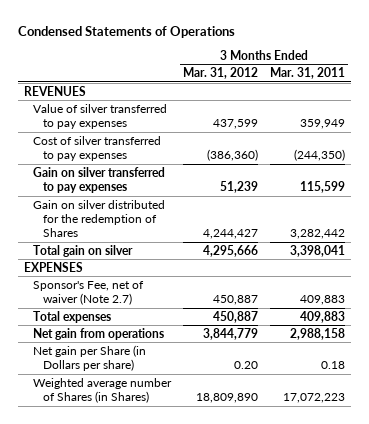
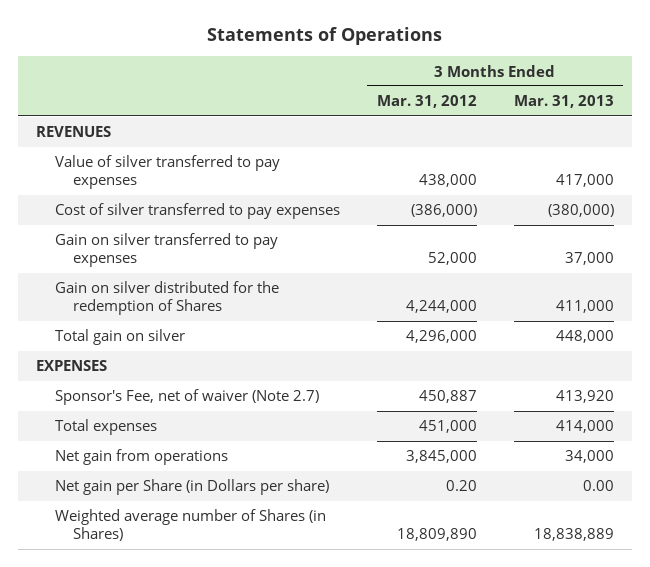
[18,25,236,38] Condensed Statements of Operations -> [207,27,443,46] Statements of Operations
[269,67,345,80] Mar. 31, 2011 -> none
none -> [513,95,614,109] Mar. 31, 2013
[213,119,259,130] 437,599 -> [418,174,477,188] 438,000
[207,149,259,162] (386,360) -> [410,204,477,218] (386,000)
[220,181,259,194] 51,239 -> [427,252,477,266] 52,000
[203,229,259,240] 4,244,427 -> [405,300,477,314] 4,244,000
[203,244,259,257] 4,295,666 -> [405,330,477,344] 4,296,000
[213,310,259,323] 450,887 -> [418,420,477,434] 451,000
[203,327,259,340] 3,844,779 -> [405,450,477,464] 3,845,000

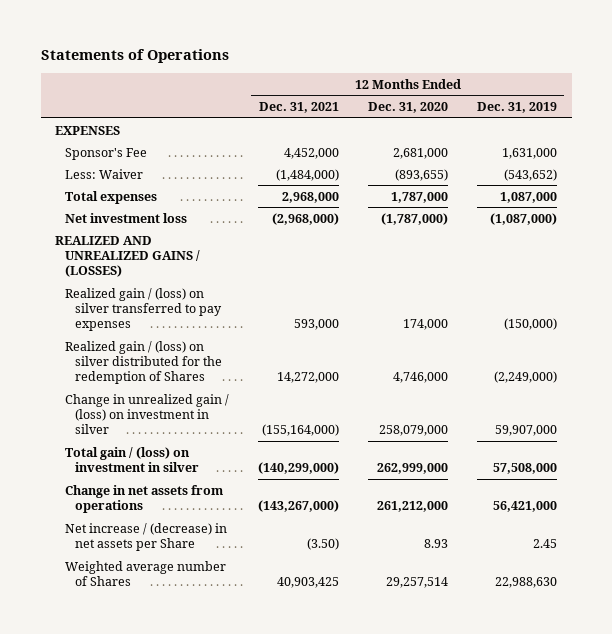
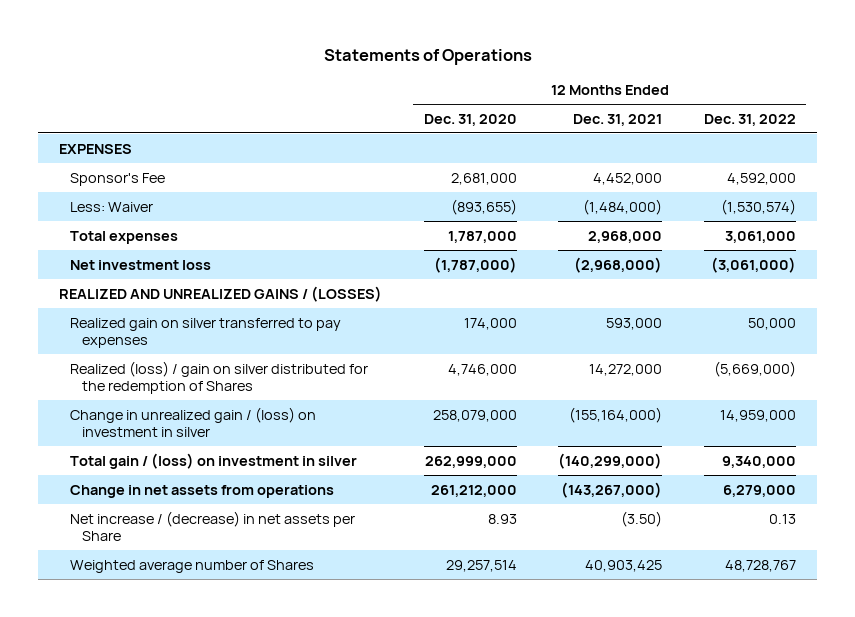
[477,102,558,114] Dec. 31, 2019 -> none
none -> [704,113,797,126] Dec. 31, 2022
[64,287,222,332] Realized gain / (loss) on silver transferred to pay expenses -> [70,317,342,349] Realized gain on silver transferred to pay expenses
[64,340,222,385] Realized gain / (loss) on silver distributed for the redemption of Shares -> [70,360,369,395] Realized (loss) / gain on silver distributed for the redemption of Shares

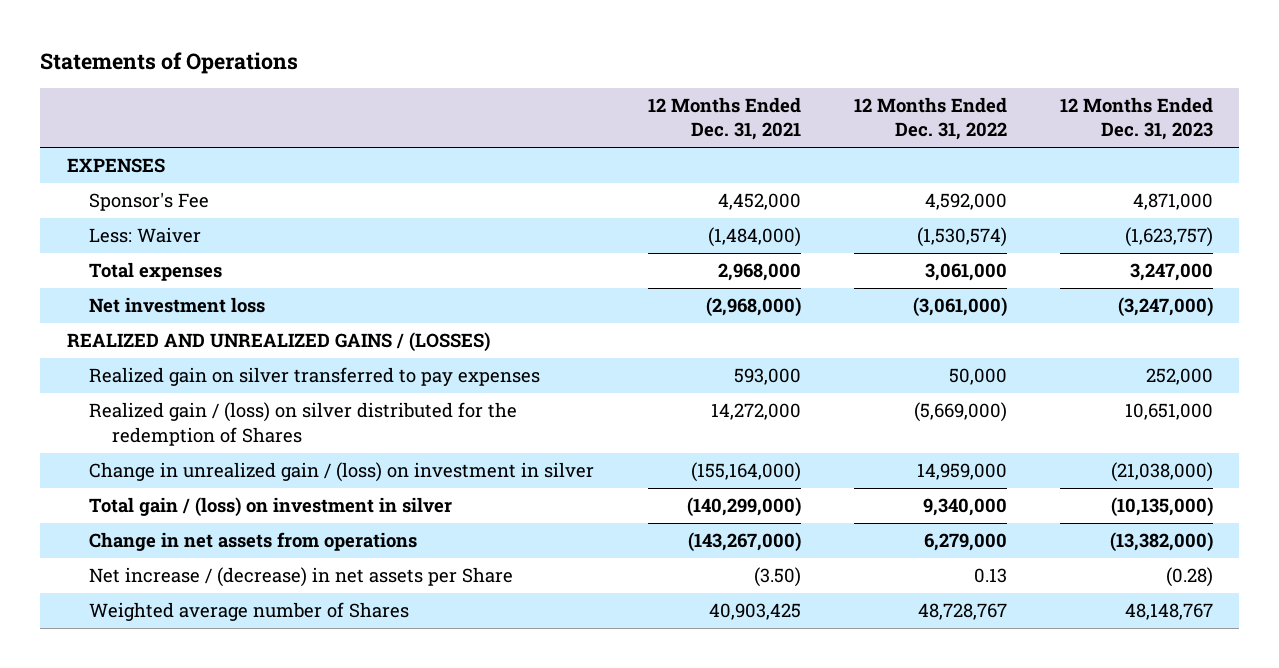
[423,113,517,126] Dec. 31, 2020 -> none
none -> [1059,97,1213,141] 12 Months Ended Dec. 31, 2023
[70,360,369,395] Realized (loss) / gain on silver distributed for the redemption of Shares -> [89,402,518,446] Realized gain / (loss) on silver distributed for the redemption of Shares

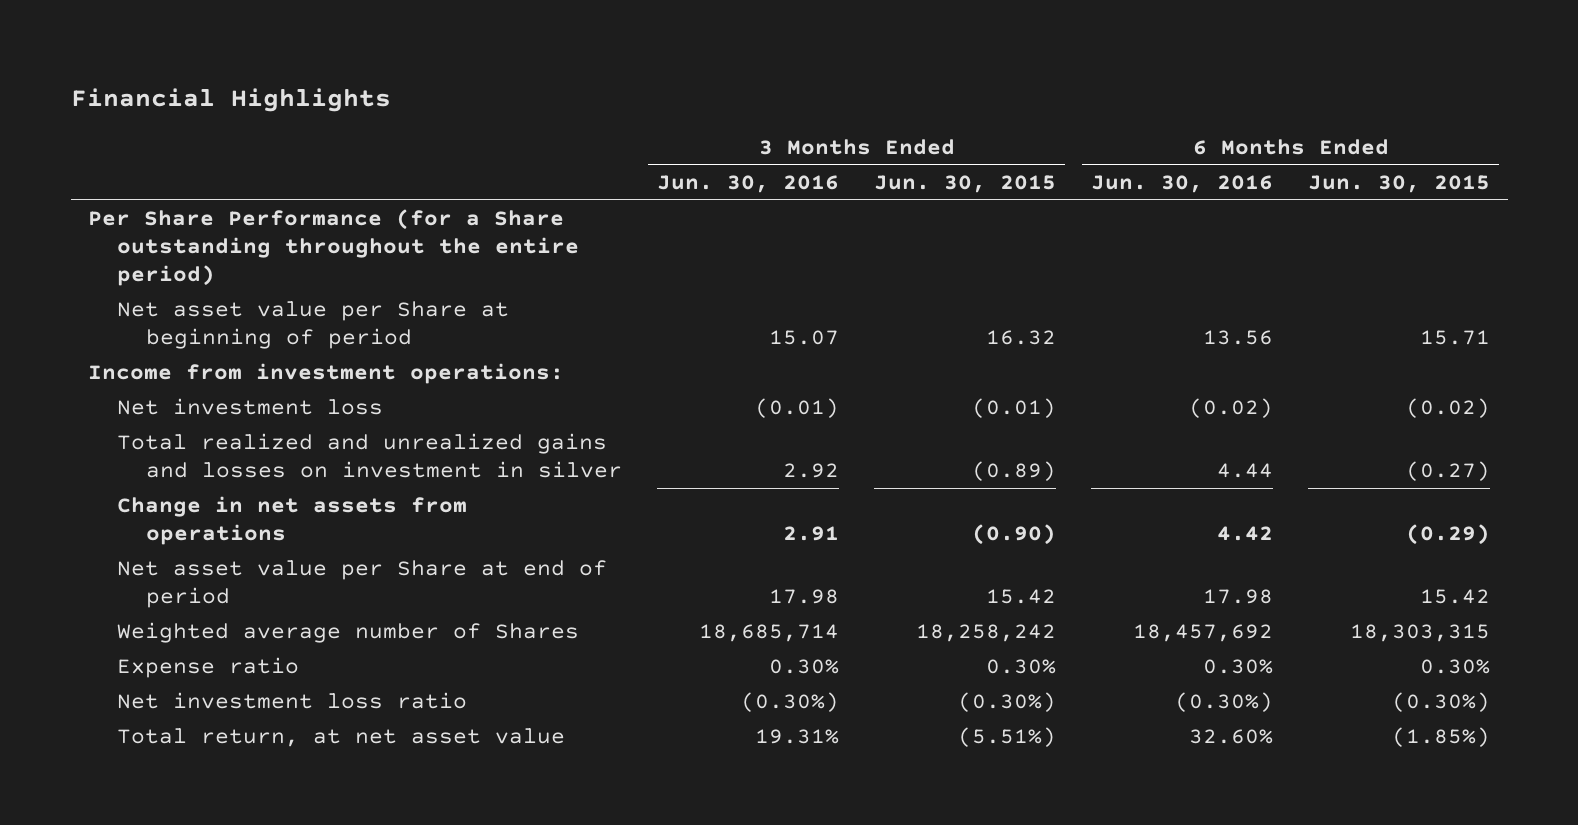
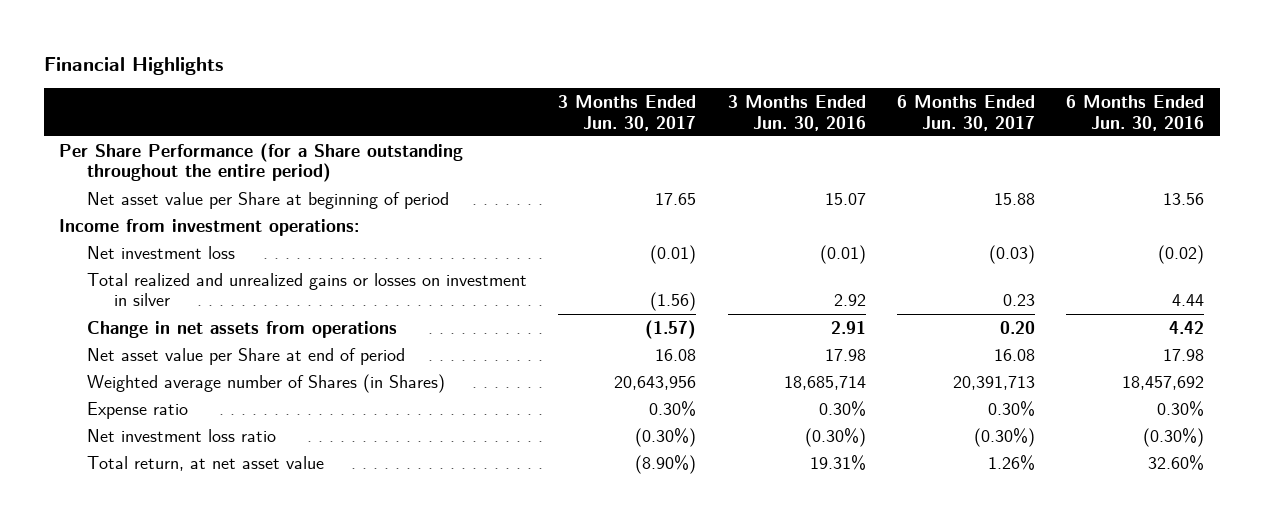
[874,174,1057,193] Jun. 30, 2015 -> none
[1308,174,1491,193] Jun. 30, 2015 -> none
none -> [558,94,697,131] 3 Months Ended Jun. 30, 2017
none -> [896,94,1035,131] 6 Months Ended Jun. 30, 2017
[117,433,623,479] Total realized and unrealized gains and losses on investment in silver -> [86,272,527,307] Total realized and unrealized gains or losses on investment in silver
[117,622,580,644] Weighted average number of Shares -> [86,373,445,393] Weighted average number of Shares (in Shares)

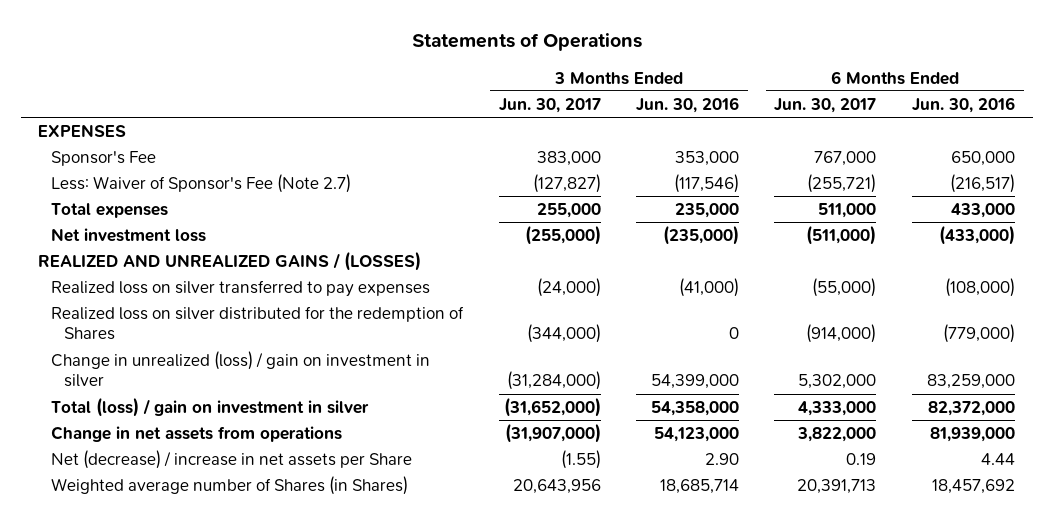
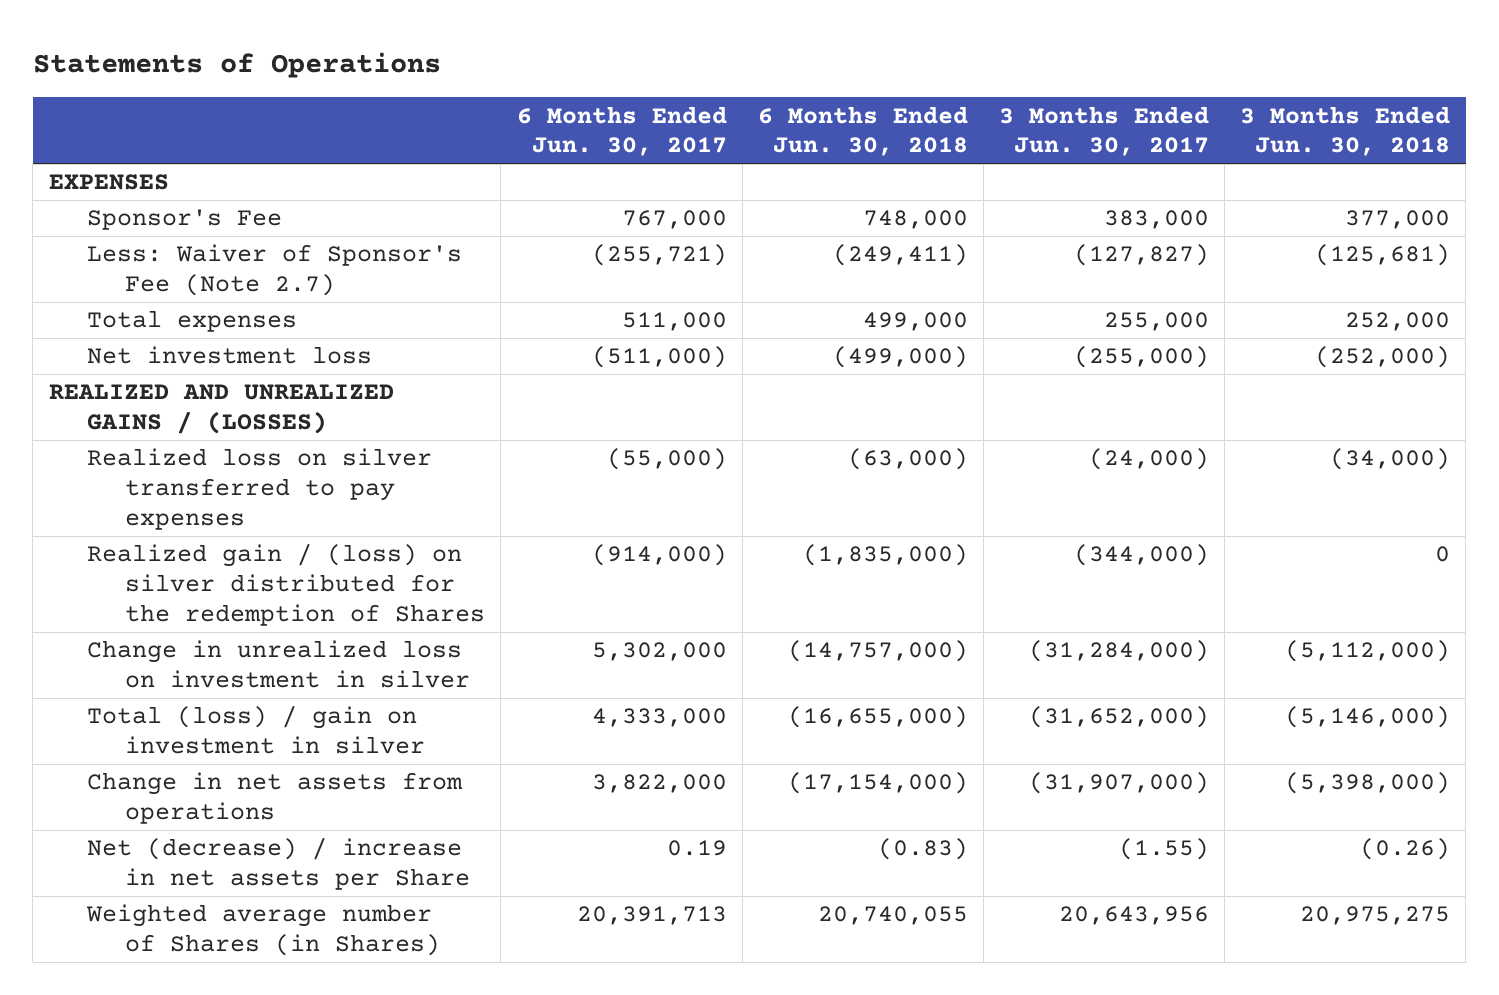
[636,96,740,113] Jun. 30, 2016 -> none
[911,96,1015,113] Jun. 30, 2016 -> none
none -> [757,105,968,157] 6 Months Ended Jun. 30, 2018
none -> [1240,105,1451,157] 3 Months Ended Jun. 30, 2018
[51,305,465,341] Realized loss on silver distributed for the redemption of Shares -> [86,543,486,626] Realized gain / (loss) on silver distributed for the redemption of Shares
[51,350,431,388] Change in unrealized (loss) / gain on investment in silver -> [86,640,471,689] Change in unrealized loss on investment in silver

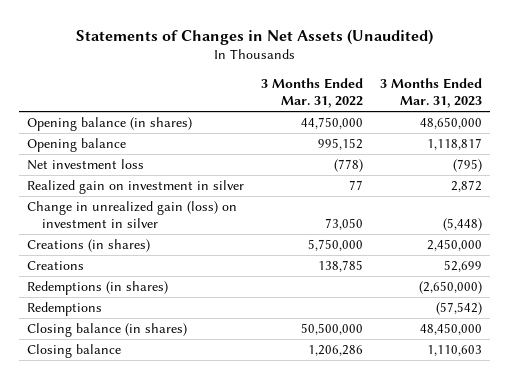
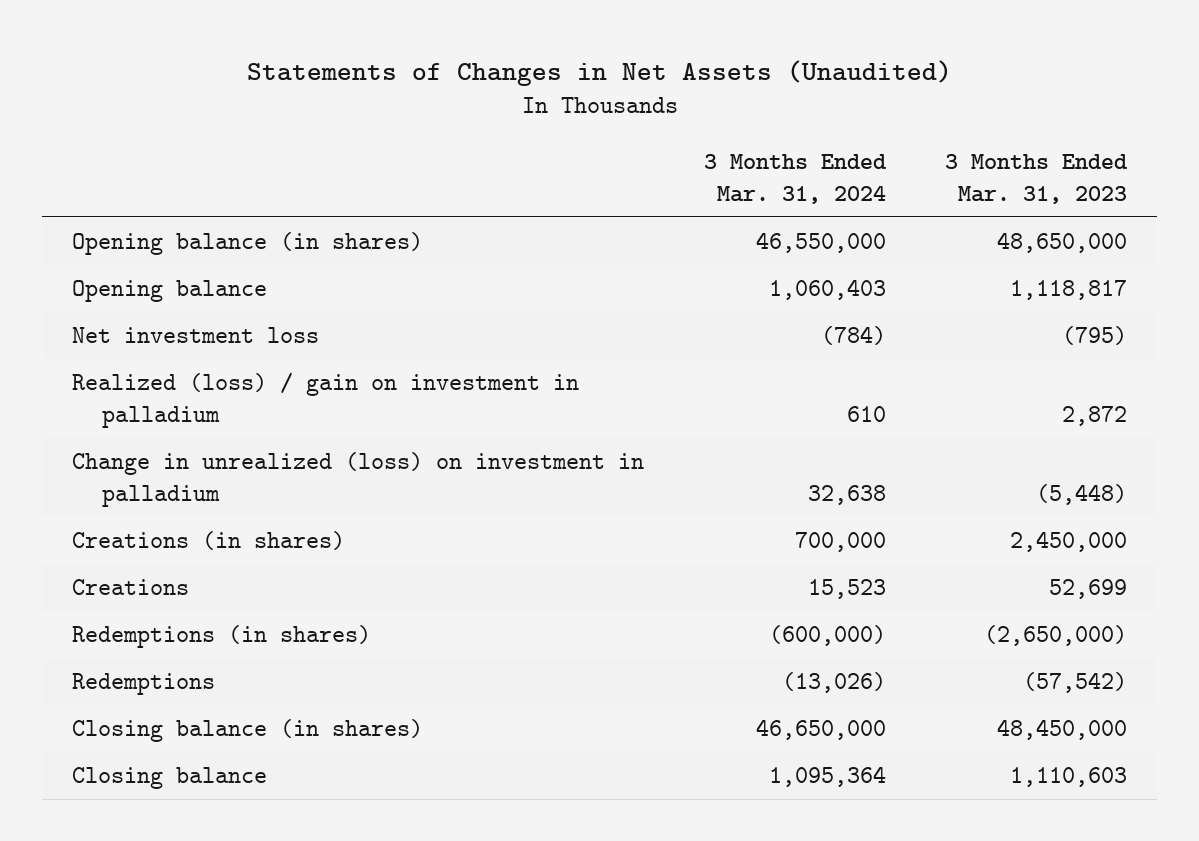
[261,78,364,108] 3 Months Ended Mar. 31, 2022 -> none
none -> [703,153,887,204] 3 Months Ended Mar. 31, 2024
[27,180,245,195] Realized gain on investment in silver -> [72,371,580,428] Realized (loss) / gain on investment in palladium
[27,201,238,228] Change in unrealized gain (loss) on investment in silver -> [72,451,645,507] Change in unrealized (loss) on investment in palladium

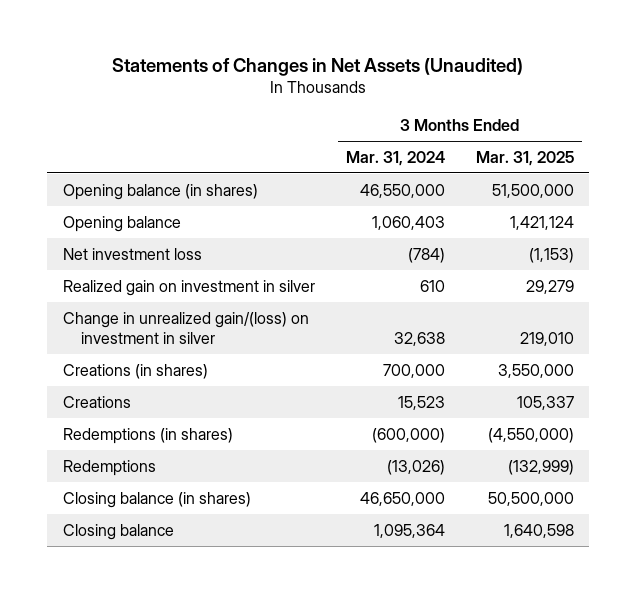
[944,153,1128,204] 3 Months Ended Mar. 31, 2023 -> none
none -> [475,150,574,166] Mar. 31, 2025
[72,371,580,428] Realized (loss) / gain on investment in palladium -> [62,279,315,296] Realized gain on investment in silver
[72,451,645,507] Change in unrealized (loss) on investment in palladium -> [62,311,309,344] Change in unrealized gain/(loss) on investment in silver

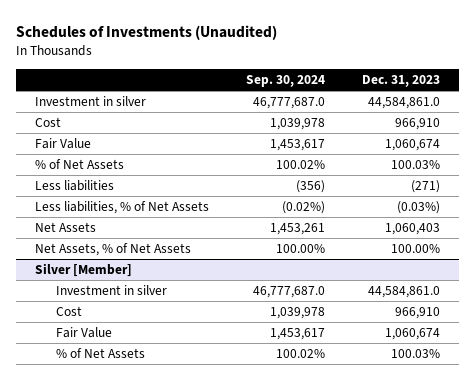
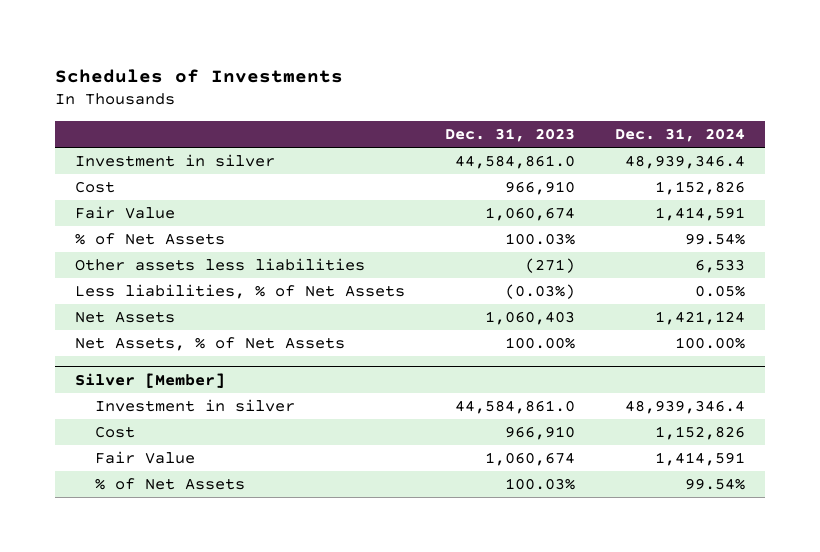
[16,25,278,41] Schedules of Investments (Unaudited) -> [55,68,344,83] Schedules of Investments
[246,74,326,87] Sep. 30, 2024 -> none
none -> [614,128,745,143] Dec. 31, 2024
[34,180,114,192] Less liabilities -> [75,257,366,271] Other assets less liabilities

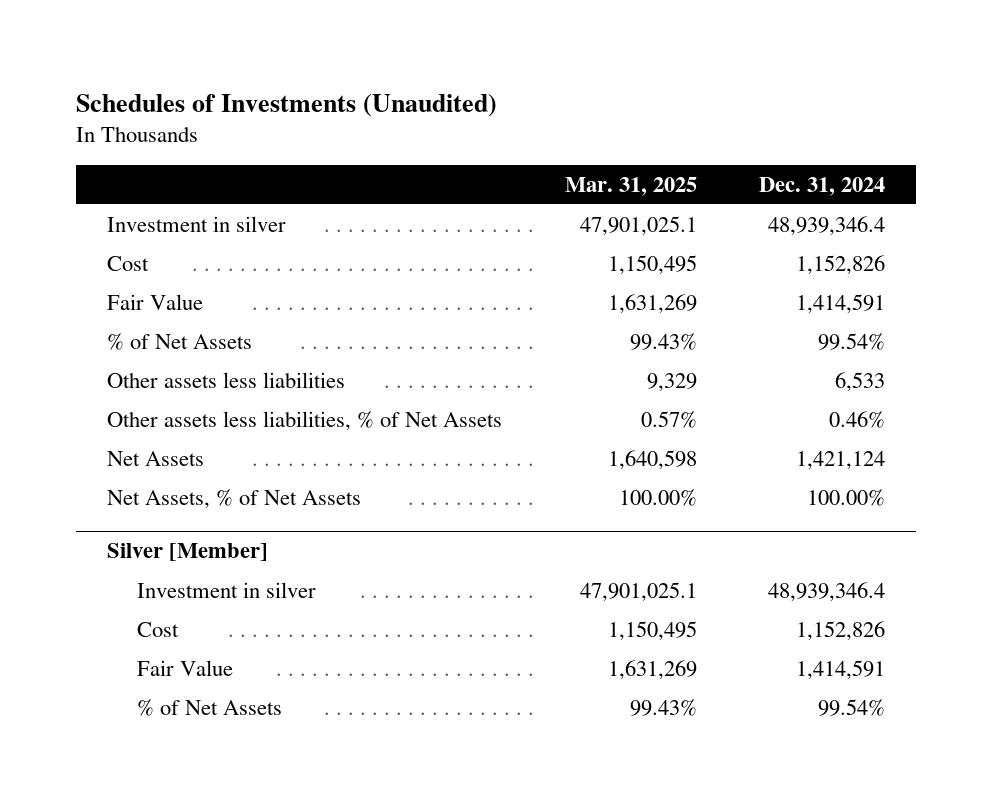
[55,68,344,83] Schedules of Investments -> [76,93,498,117] Schedules of Investments (Unaudited)
[445,128,576,143] Dec. 31, 2023 -> none
none -> [564,176,697,196] Mar. 31, 2025
[75,283,406,299] Less liabilities, % of Net Assets -> [107,411,503,432] Other assets less liabilities, % of Net Assets
[694,284,745,297] 0.05% -> [828,411,885,429] 0.46%

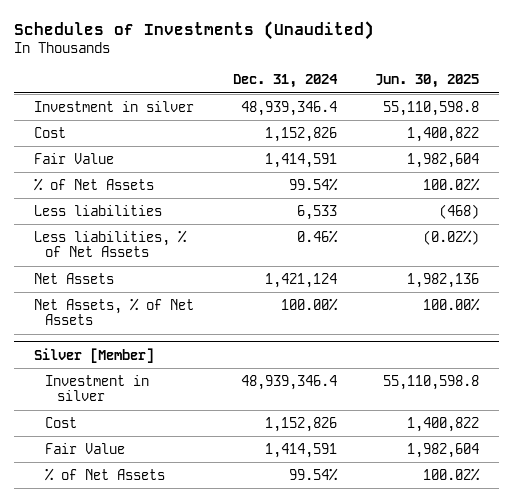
[564,176,697,196] Mar. 31, 2025 -> none
none -> [375,74,480,89] Jun. 30, 2025
[107,372,346,389] Other assets less liabilities -> [33,204,162,216] Less liabilities
[107,411,503,432] Other assets less liabilities, % of Net Assets -> [33,229,187,258] Less liabilities, % of Net Assets

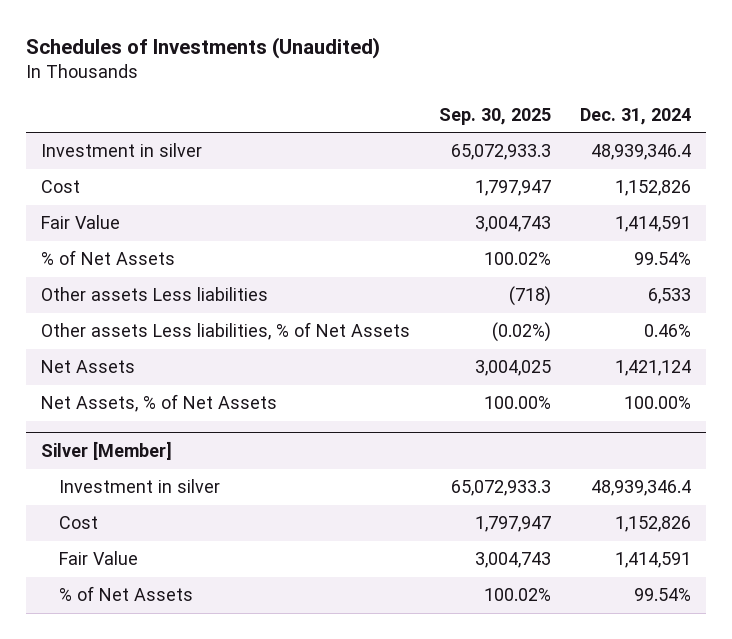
[375,74,480,89] Jun. 30, 2025 -> none
none -> [438,107,551,125] Sep. 30, 2025
[33,204,162,216] Less liabilities -> [40,287,268,302] Other assets Less liabilities
[33,229,187,258] Less liabilities, % of Net Assets -> [40,322,410,341] Other assets Less liabilities, % of Net Assets

